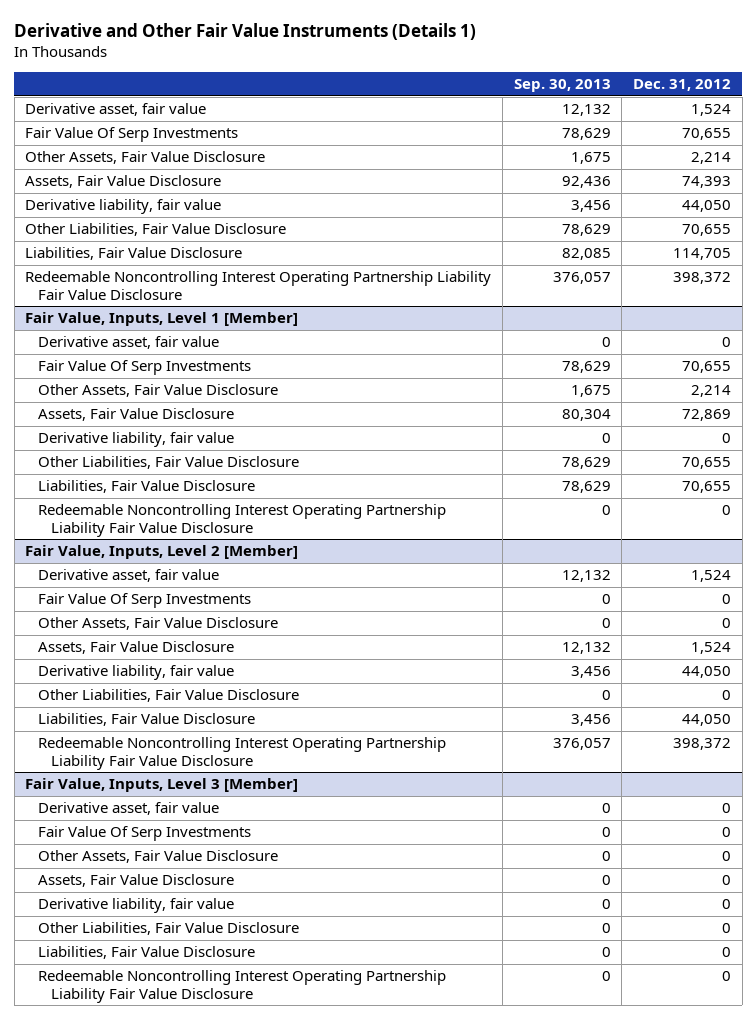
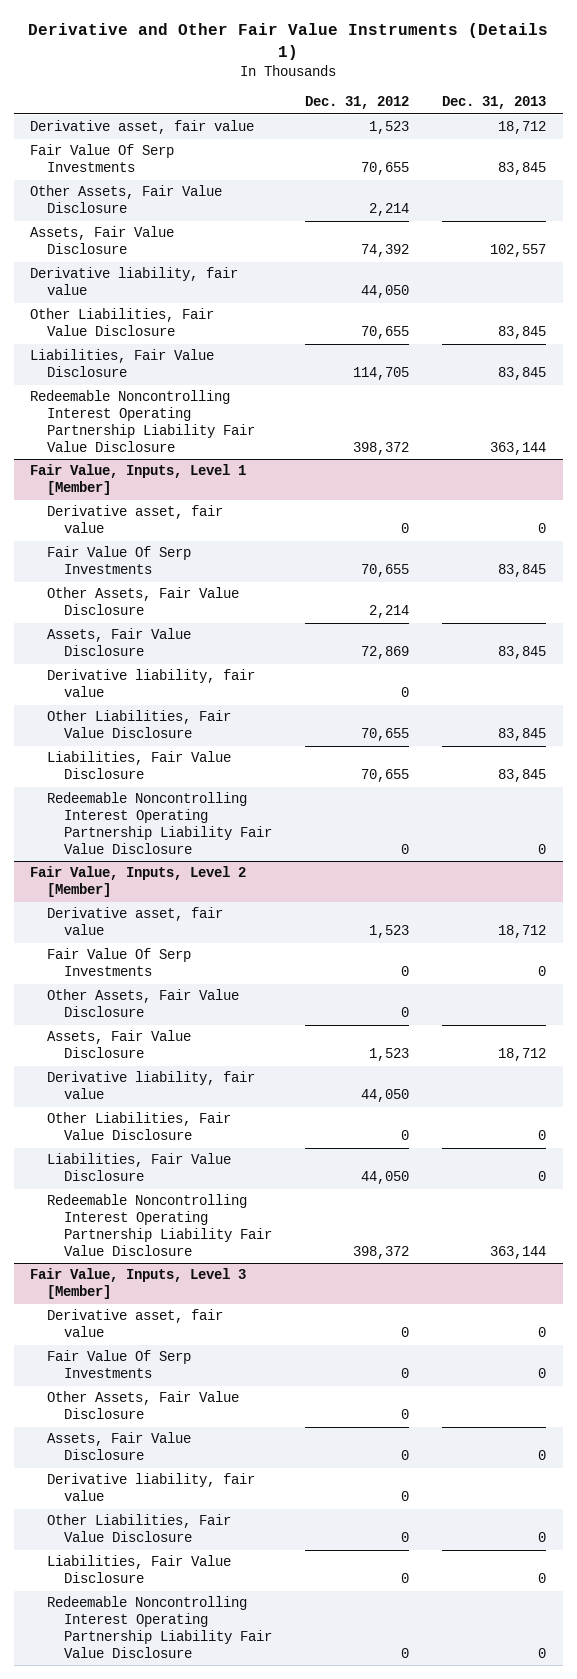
[513,79,611,93] Sep. 30, 2013 -> none
none -> [442,96,547,110] Dec. 31, 2013
[690,104,731,117] 1,524 -> [368,121,409,135] 1,523
[681,176,731,189] 74,393 -> [360,244,409,258] 74,392
[690,570,731,583] 1,524 -> [368,925,409,939] 1,523
[690,642,731,655] 1,524 -> [368,1048,409,1062] 1,523

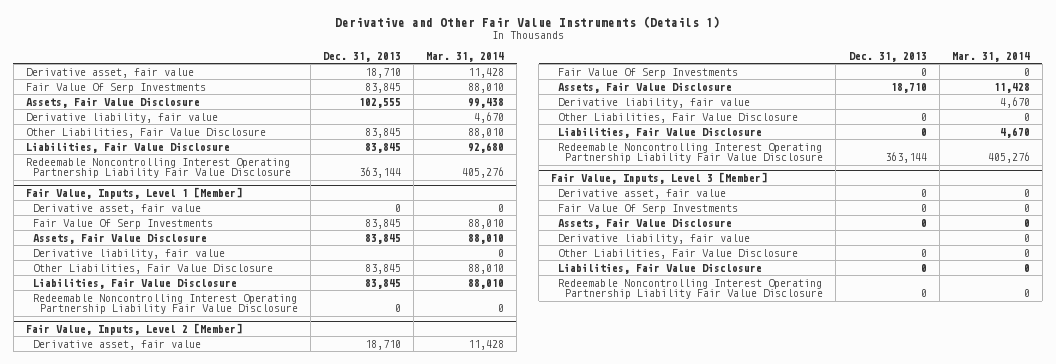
[304,96,409,110] Dec. 31, 2012 -> none
none -> [426,51,505,62] Mar. 31, 2014
[498,121,547,135] 18,712 -> [365,67,402,78] 18,710
[30,185,223,214] Other Assets, Fair Value Disclosure -> none
[490,244,547,258] 102,557 -> [359,97,402,108] 102,555
[46,587,239,616] Other Assets, Fair Value Disclosure -> none
[498,925,547,939] 18,712 -> [365,339,402,350] 18,710
[46,989,239,1018] Other Assets, Fair Value Disclosure -> none
[498,1048,547,1062] 18,712 -> [890,82,927,93] 18,710
[46,1391,239,1420] Other Assets, Fair Value Disclosure -> none

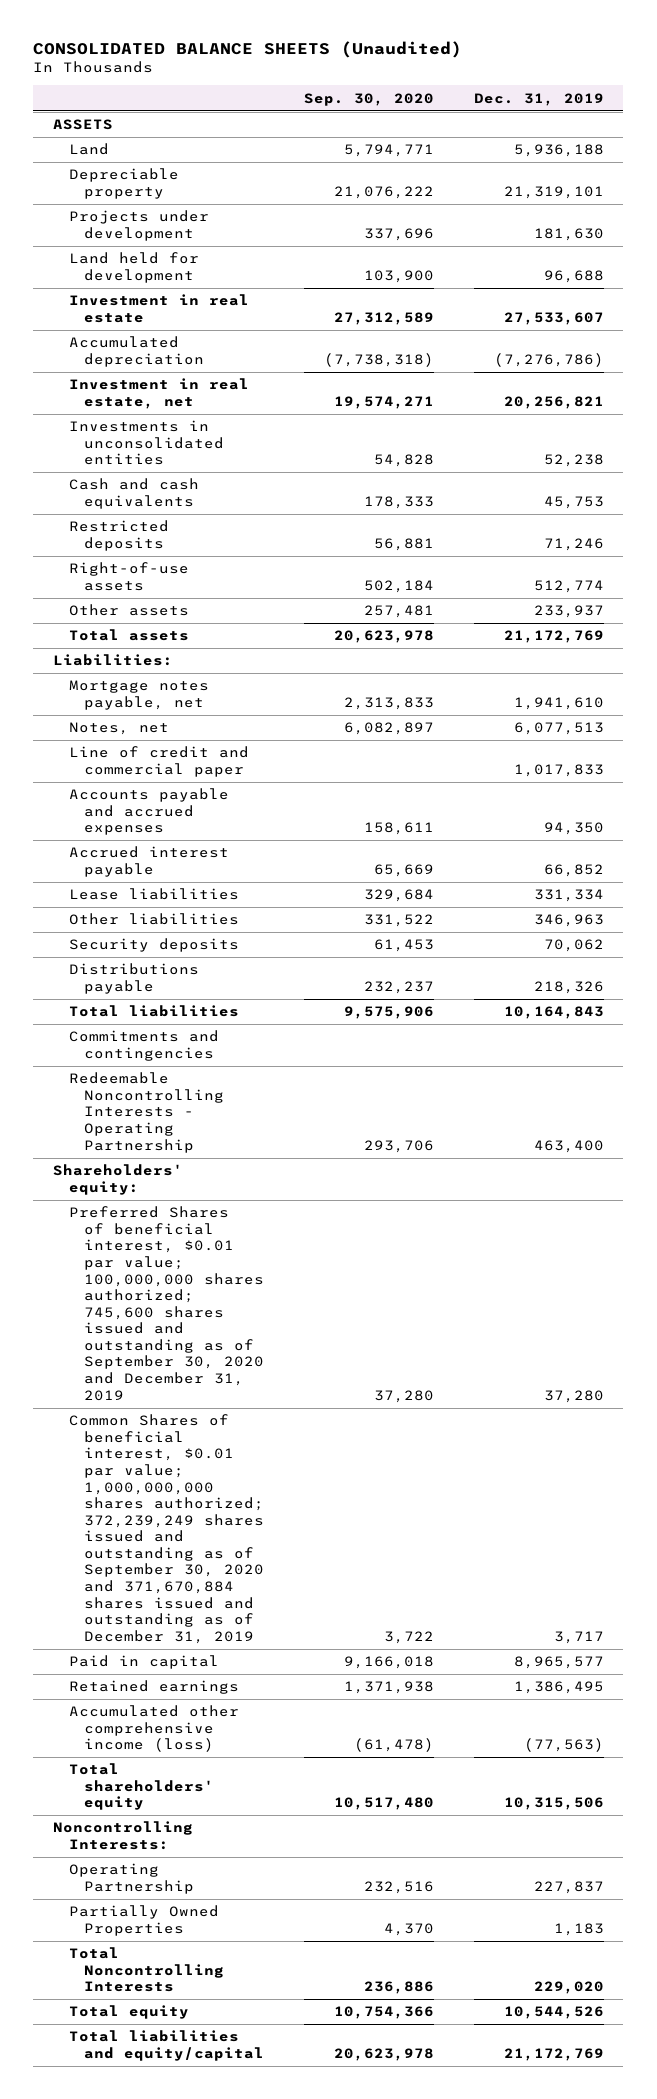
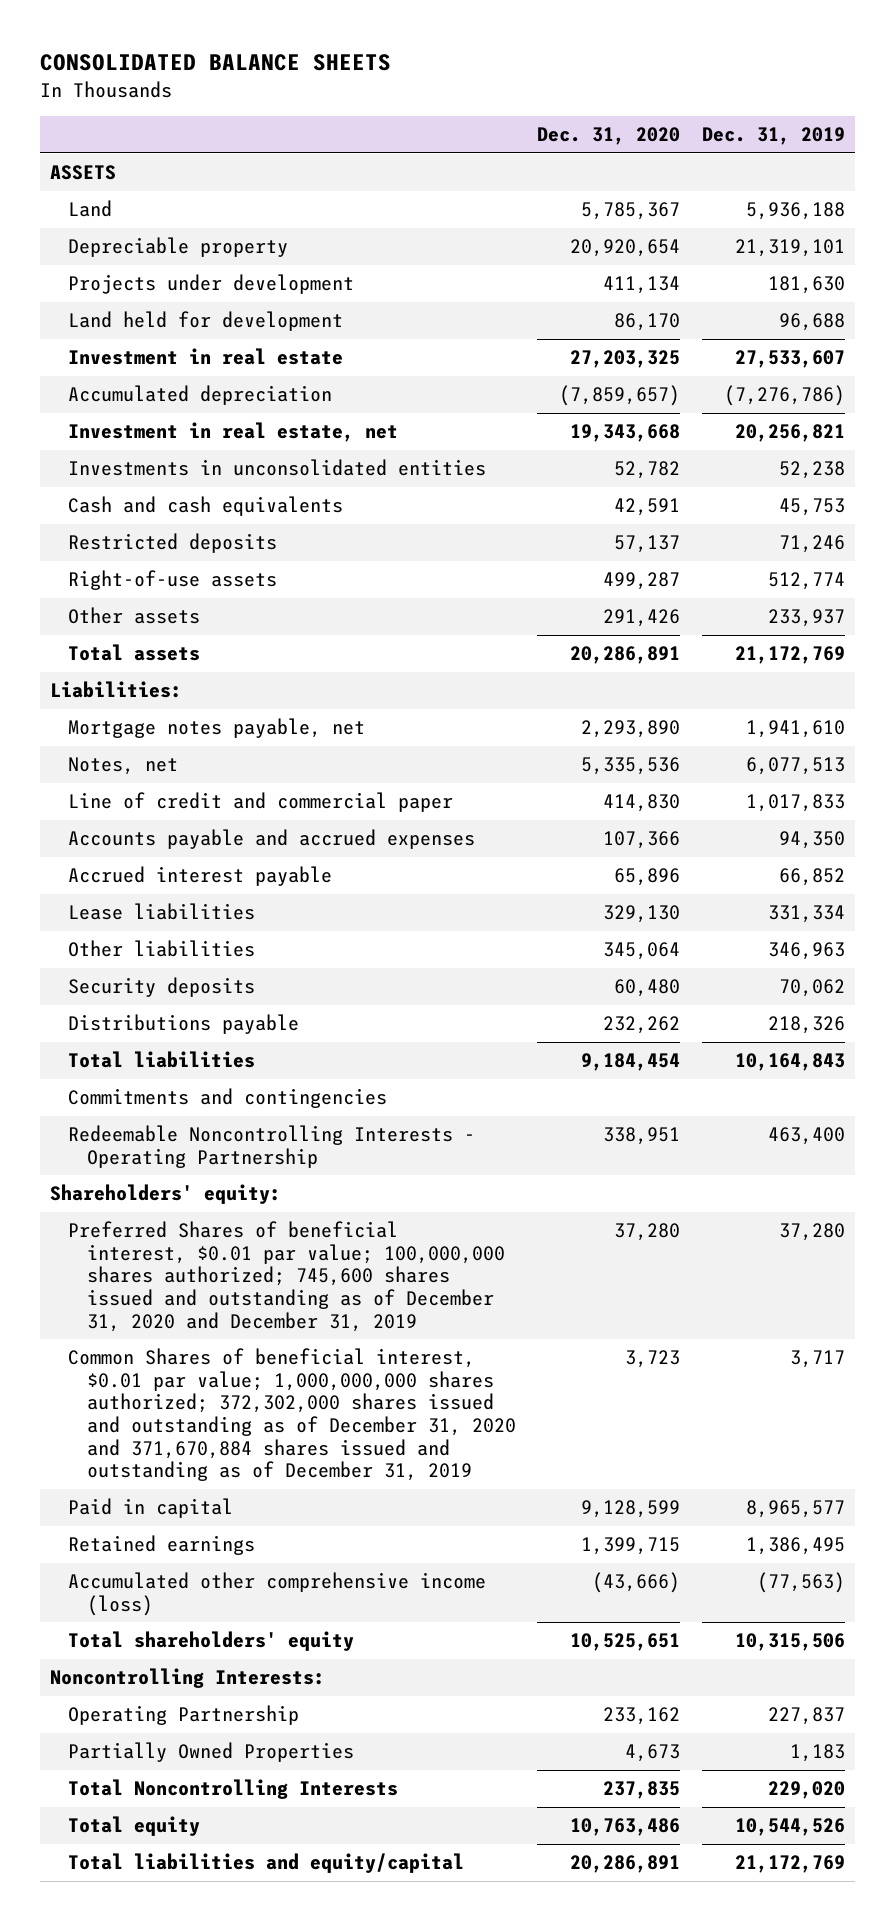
[33,41,463,59] CONSOLIDATED BALANCE SHEETS (Unaudited) -> [39,54,391,72] CONSOLIDATED BALANCE SHEETS
[304,92,435,106] Sep. 30, 2020 -> none
none -> [537,127,681,146] Dec. 31, 2020
[68,1206,265,1401] Preferred Shares of beneficial interest, $0.01 par value; 100,000,000 shares authorized; 745,600 shares issued and outstanding as of September 30, 2020 and December 31, 2019 -> [68,1221,505,1332] Preferred Shares of beneficial interest, $0.01 par value; 100,000,000 shares authorized; 745,600 shares issued and outstanding as of December 31, 2020 and December 31, 2019
[68,1414,265,1644] Common Shares of beneficial interest, $0.01 par value; 1,000,000,000 shares authorized; 372,239,249 shares issued and outstanding as of September 30, 2020 and 371,670,884 shares issued and outstanding as of December 31, 2019 -> [68,1348,516,1482] Common Shares of beneficial interest, $0.01 par value; 1,000,000,000 shares authorized; 372,302,000 shares issued and outstanding as of December 31, 2020 and 371,670,884 shares issued and outstanding as of December 31, 2019

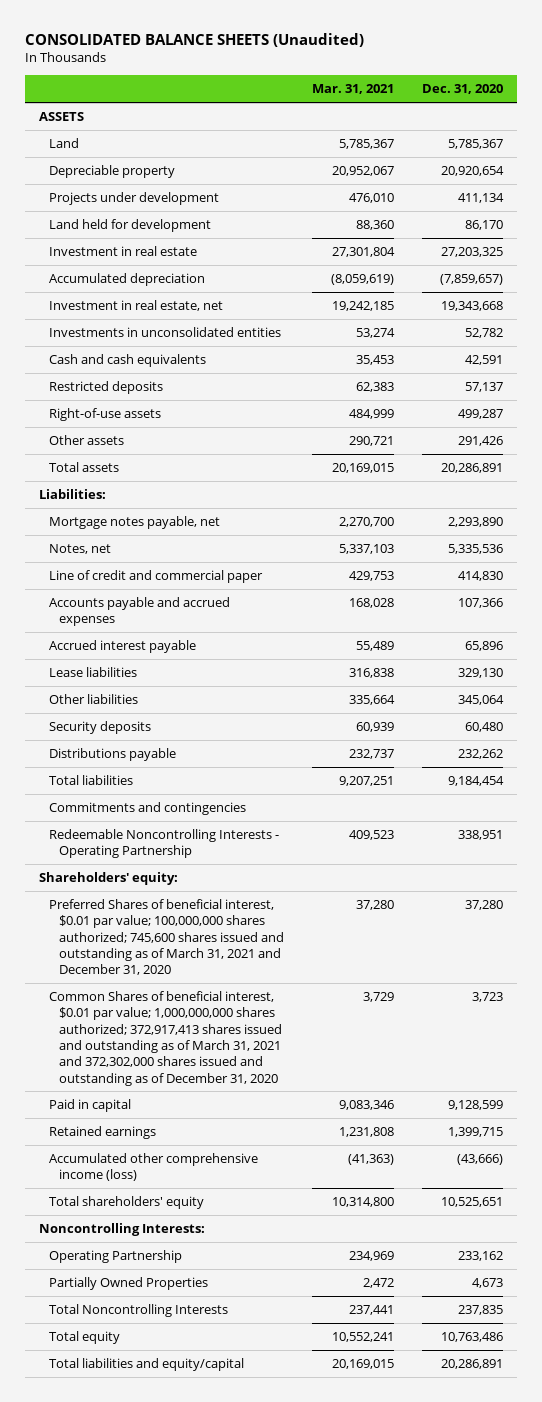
[39,54,391,72] CONSOLIDATED BALANCE SHEETS -> [24,32,364,47] CONSOLIDATED BALANCE SHEETS (Unaudited)
[701,127,845,146] Dec. 31, 2019 -> none
none -> [311,84,394,95] Mar. 31, 2021
[68,1221,505,1332] Preferred Shares of beneficial interest, $0.01 par value; 100,000,000 shares authorized; 745,600 shares issued and outstanding as of December 31, 2020 and December 31, 2019 -> [48,898,284,976] Preferred Shares of beneficial interest, $0.01 par value; 100,000,000 shares authorized; 745,600 shares issued and outstanding as of March 31, 2021 and December 31, 2020
[68,1348,516,1482] Common Shares of beneficial interest, $0.01 par value; 1,000,000,000 shares authorized; 372,302,000 shares issued and outstanding as of December 31, 2020 and 371,670,884 shares issued and outstanding as of December 31, 2019 -> [48,990,282,1086] Common Shares of beneficial interest, $0.01 par value; 1,000,000,000 shares authorized; 372,917,413 shares issued and outstanding as of March 31, 2021 and 372,302,000 shares issued and outstanding as of December 31, 2020

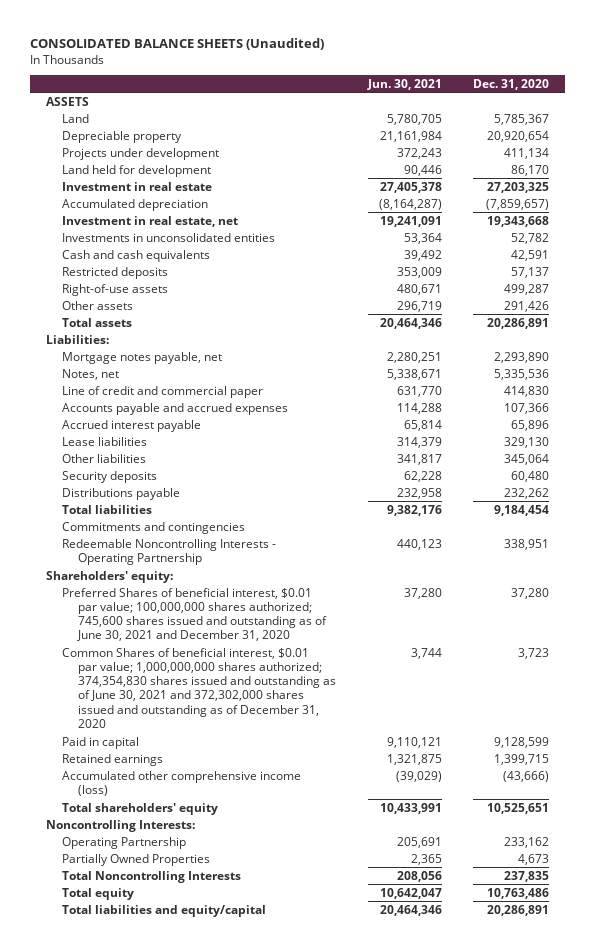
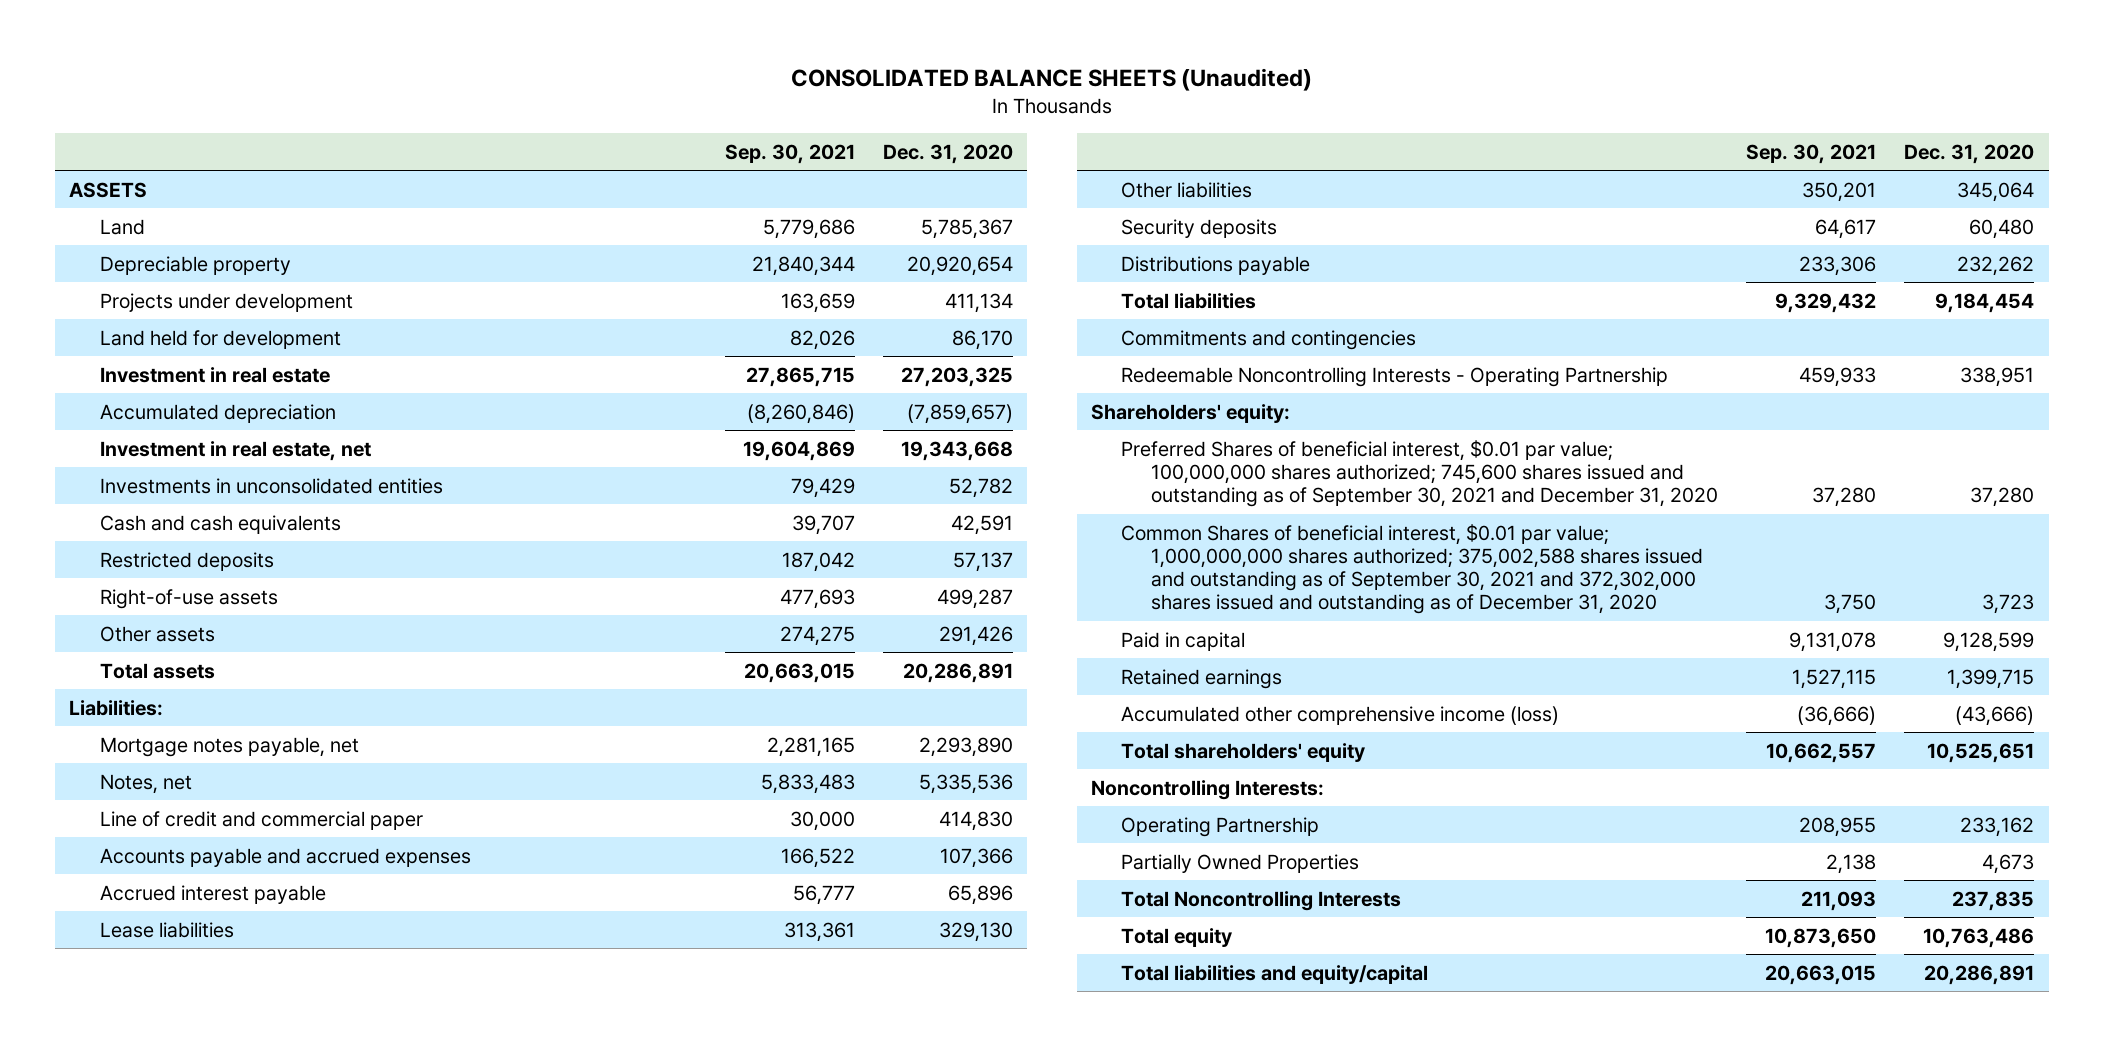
[366,78,442,90] Jun. 30, 2021 -> none
none -> [724,143,855,164] Sep. 30, 2021
[62,587,328,642] Preferred Shares of beneficial interest, $0.01 par value; 100,000,000 shares authorized; 745,600 shares issued and outstanding as of June 30, 2021 and December 31, 2020 -> [1121,439,1719,507] Preferred Shares of beneficial interest, $0.01 par value; 100,000,000 shares authorized; 745,600 shares issued and outstanding as of September 30, 2021 and December 31, 2020
[62,647,337,728] Common Shares of beneficial interest, $0.01 par value; 1,000,000,000 shares authorized; 374,354,830 shares issued and outstanding as of June 30, 2021 and 372,302,000 shares issued and outstanding as of December 31, 2020 -> [1121,523,1704,615] Common Shares of beneficial interest, $0.01 par value; 1,000,000,000 shares authorized; 375,002,588 shares issued and outstanding as of September 30, 2021 and 372,302,000 shares issued and outstanding as of December 31, 2020

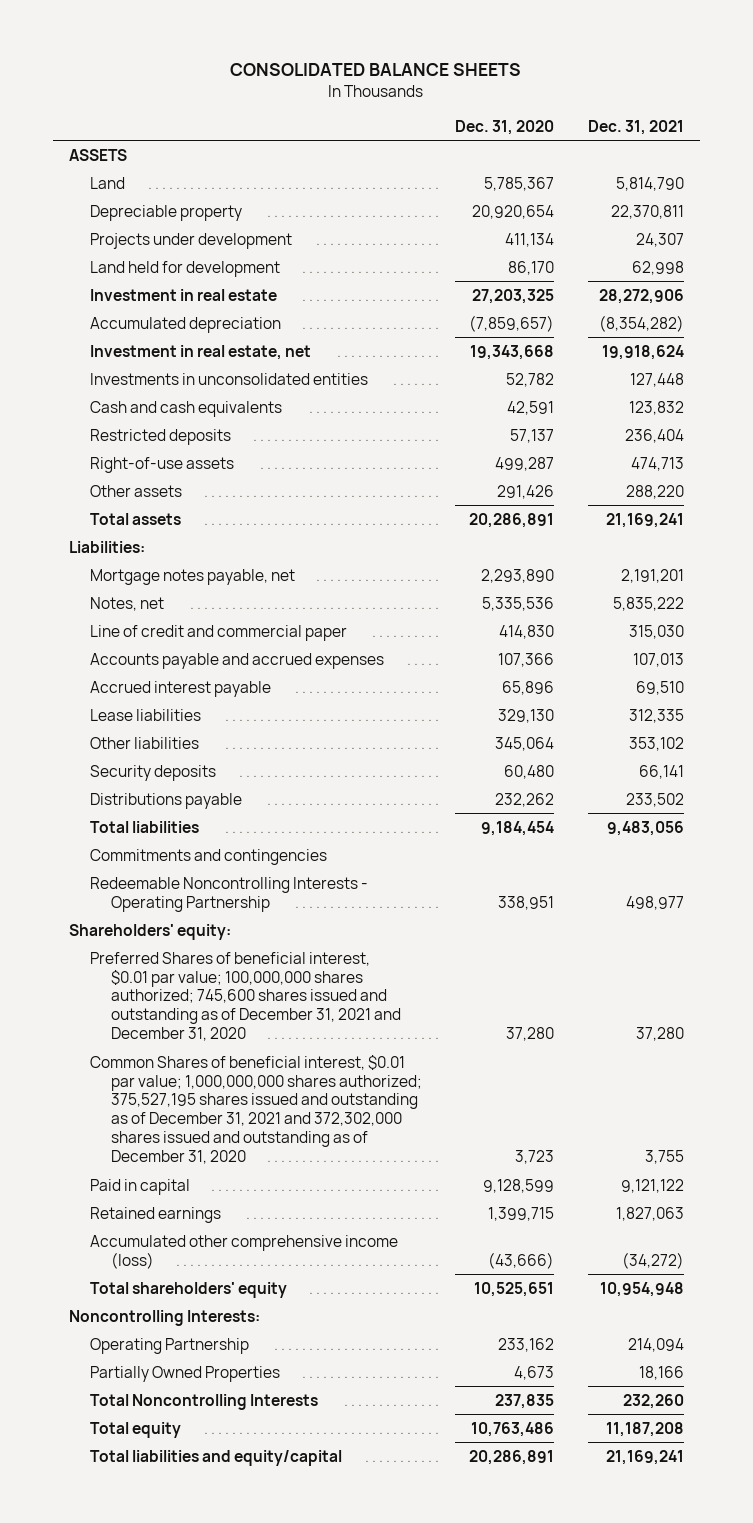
[790,68,1312,92] CONSOLIDATED BALANCE SHEETS (Unaudited) -> [230,63,522,77] CONSOLIDATED BALANCE SHEETS
[724,143,855,164] Sep. 30, 2021 -> none
none -> [587,119,684,135] Dec. 31, 2021
[1121,439,1719,507] Preferred Shares of beneficial interest, $0.01 par value; 100,000,000 shares authorized; 745,600 shares issued and outstanding as of September 30, 2021 and December 31, 2020 -> [90,951,401,1042] Preferred Shares of beneficial interest, $0.01 par value; 100,000,000 shares authorized; 745,600 shares issued and outstanding as of December 31, 2021 and December 31, 2020
[1121,523,1704,615] Common Shares of beneficial interest, $0.01 par value; 1,000,000,000 shares authorized; 375,002,588 shares issued and outstanding as of September 30, 2021 and 372,302,000 shares issued and outstanding as of December 31, 2020 -> [90,1054,422,1165] Common Shares of beneficial interest, $0.01 par value; 1,000,000,000 shares authorized; 375,527,195 shares issued and outstanding as of December 31, 2021 and 372,302,000 shares issued and outstanding as of December 31, 2020

